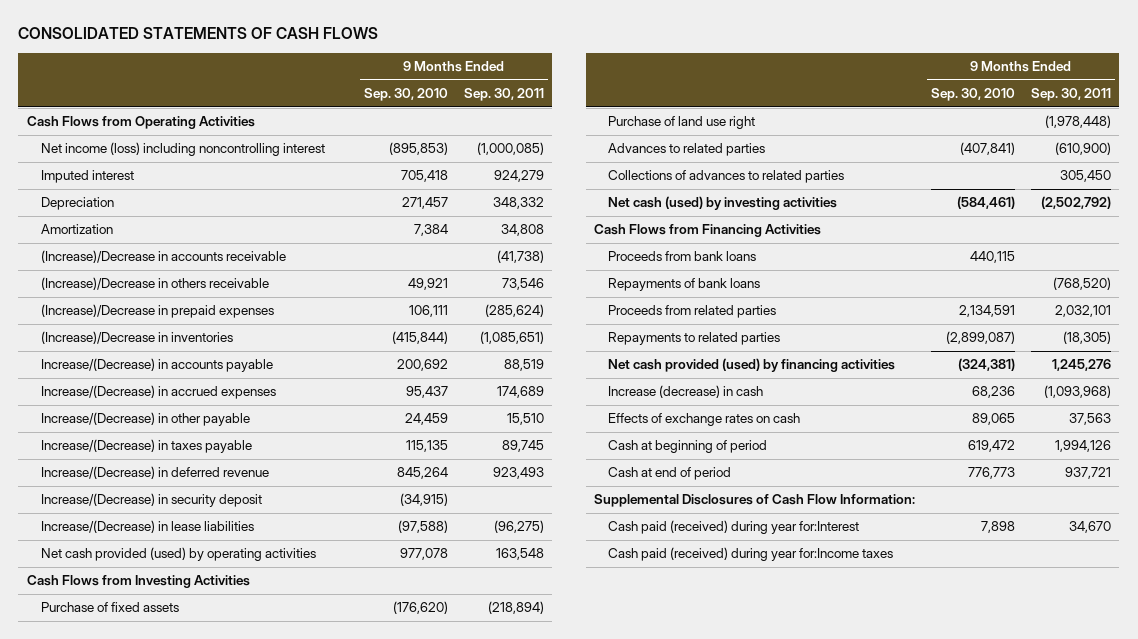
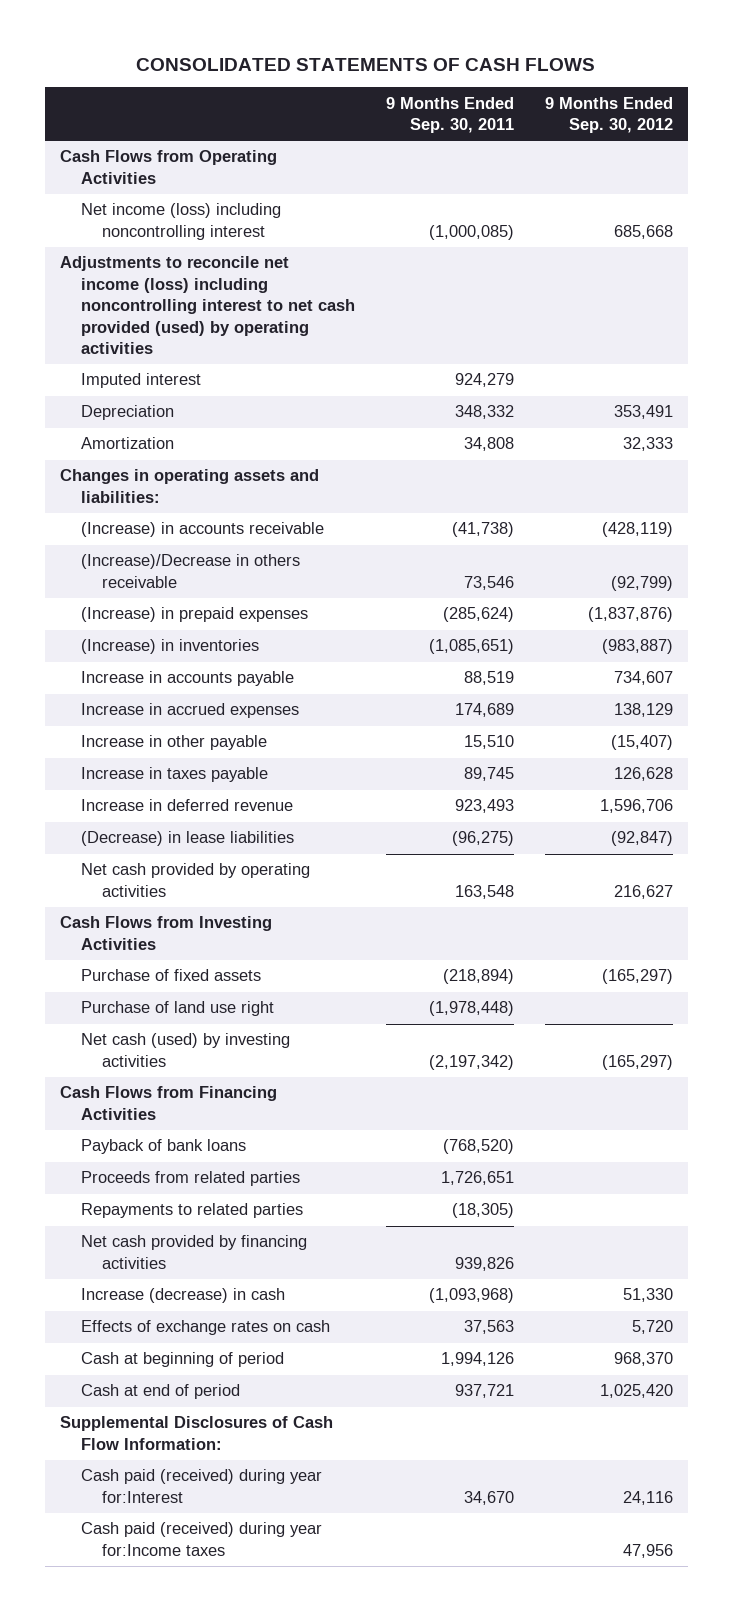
[363,88,448,102] Sep. 30, 2010 -> none
none -> [544,96,673,134] 9 Months Ended Sep. 30, 2012
none -> [60,256,356,355] Adjustments to reconcile net income (loss) including noncontrolling interest to net cash provided (used) by operating activities
none -> [60,469,320,503] Changes in operating assets and liabilities:
[41,250,287,264] (Increase)/Decrease in accounts receivable -> [81,522,325,538] (Increase) in accounts receivable
[41,493,263,508] Increase/(Decrease) in security deposit -> none
[41,304,275,319] (Increase)/Decrease in prepaid expenses -> [81,607,309,623] (Increase) in prepaid expenses
[41,331,234,345] (Increase)/Decrease in inventories -> [81,639,260,655] (Increase) in inventories
[41,358,274,373] Increase/(Decrease) in accounts payable -> [81,671,295,687] Increase in accounts payable
[41,385,277,400] Increase/(Decrease) in accrued expenses -> [81,703,300,719] Increase in accrued expenses
[41,412,251,427] Increase/(Decrease) in other payable -> [81,735,268,751] Increase in other payable
[41,439,253,454] Increase/(Decrease) in taxes payable -> [81,767,269,783] Increase in taxes payable
[41,466,270,480] Increase/(Decrease) in deferred revenue -> [81,799,294,812] Increase in deferred revenue
[41,520,255,534] Increase/(Decrease) in lease liabilities -> [81,831,295,847] (Decrease) in lease liabilities
[41,547,317,562] Net cash provided (used) by operating activities -> [81,863,311,897] Net cash provided by operating activities
[608,143,766,157] Advances to related parties -> none
[608,170,845,184] Collections of advances to related parties -> none
[1041,196,1112,210] (2,502,792) -> [429,1054,515,1070] (2,197,342)
[608,251,757,262] Proceeds from bank loans -> none
[608,278,761,292] Repayments of bank loans -> [81,1139,247,1155] Payback of bank loans
[1055,305,1112,318] 2,032,101 -> [441,1171,515,1186] 1,726,651
[608,358,896,373] Net cash provided (used) by financing activities -> [81,1235,308,1269] Net cash provided by financing activities
[1052,359,1112,372] 1,245,276 -> [455,1256,515,1271] 939,826

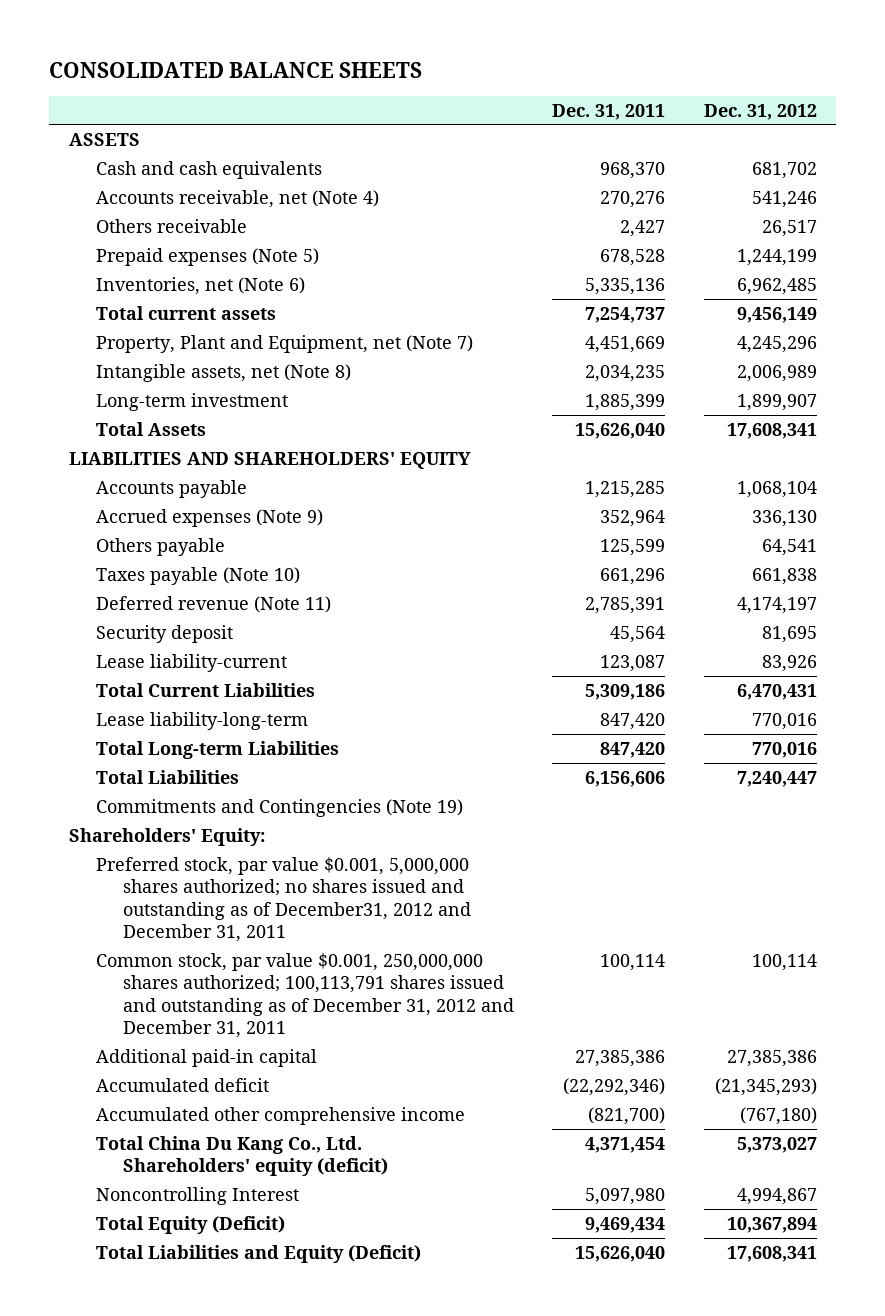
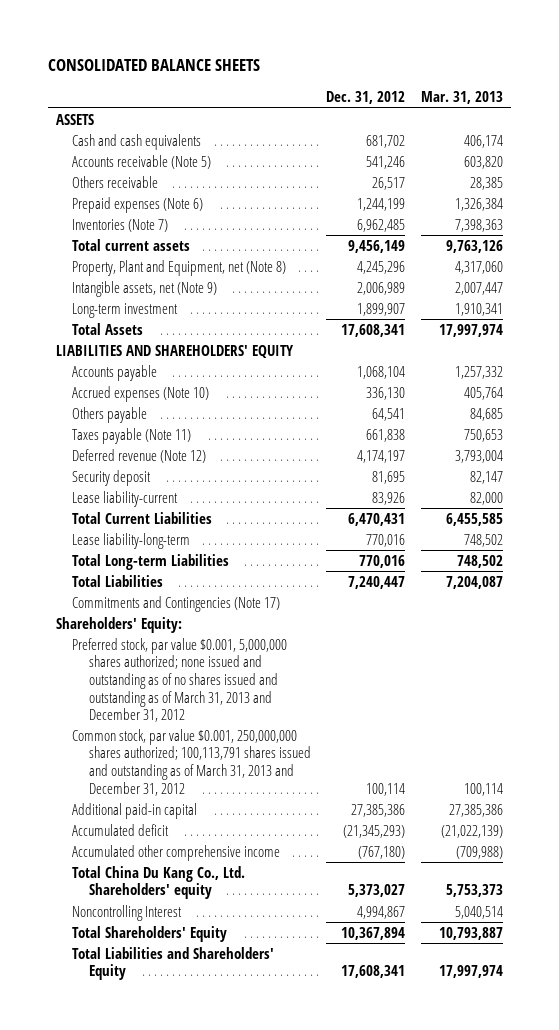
[552,103,666,120] Dec. 31, 2011 -> none
none -> [421,91,504,105] Mar. 31, 2013
[95,189,379,208] Accounts receivable, net (Note 4) -> [72,154,212,169] Accounts receivable (Note 5)
[95,247,319,266] Prepaid expenses (Note 5) -> [72,196,204,213] Prepaid expenses (Note 6)
[95,276,305,295] Inventories, net (Note 6) -> [72,218,169,232] Inventories (Note 7)
[95,334,473,353] Property, Plant and Equipment, net (Note 7) -> [72,259,287,276] Property, Plant and Equipment, net (Note 8)
[95,363,351,382] Intangible assets, net (Note 8) -> [72,280,218,297] Intangible assets, net (Note 9)
[95,508,323,527] Accrued expenses (Note 9) -> [72,385,210,402] Accrued expenses (Note 10)
[95,566,300,585] Taxes payable (Note 10) -> [72,427,192,444] Taxes payable (Note 11)
[95,595,331,613] Deferred revenue (Note 11) -> [72,448,207,463] Deferred revenue (Note 12)
[95,798,463,817] Commitments and Contingencies (Note 19) -> [72,595,281,612] Commitments and Contingencies (Note 17)
[95,856,471,943] Preferred stock, par value $0.001, 5,000,000 shares authorized; no shares issued and outstanding as of December31, 2012 and December 31, 2011 -> [72,637,288,723] Preferred stock, par value $0.001, 5,000,000 shares authorized; none issued and outstanding as of no shares issued and outstanding as of March 31, 2013 and December 31, 2012
[95,952,514,1039] Common stock, par value $0.001, 250,000,000 shares authorized; 100,113,791 shares issued and outstanding as of December 31, 2012 and December 31, 2011 -> [72,728,311,796] Common stock, par value $0.001, 250,000,000 shares authorized; 100,113,791 shares issued and outstanding as of March 31, 2013 and December 31, 2012
[95,1135,388,1177] Total China Du Kang Co., Ltd. Shareholders' equity (deficit) -> [72,865,246,900] Total China Du Kang Co., Ltd. Shareholders' equity
[95,1215,285,1234] Total Equity (Deficit) -> [72,925,228,942] Total Shareholders' Equity
[95,1244,421,1263] Total Liabilities and Equity (Deficit) -> [72,946,275,981] Total Liabilities and Shareholders' Equity

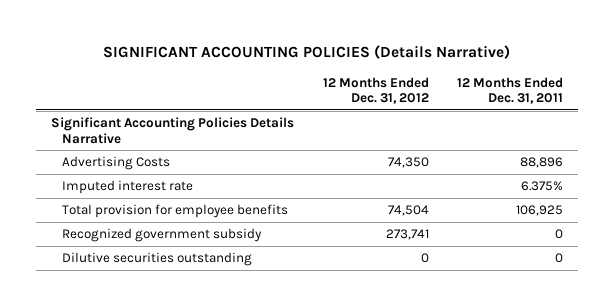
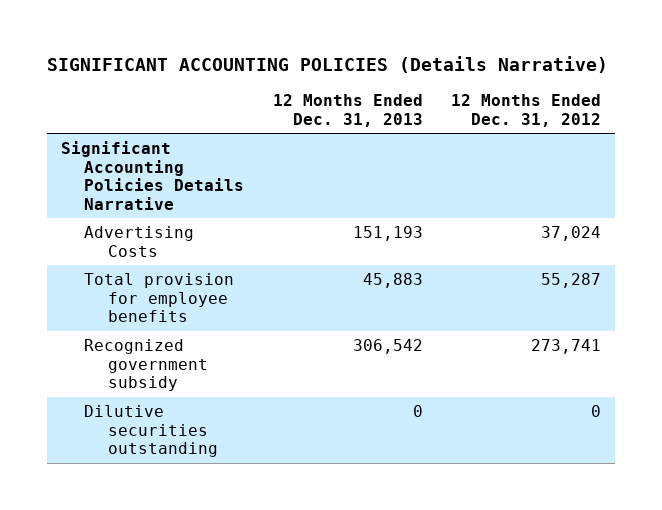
[457,76,564,105] 12 Months Ended Dec. 31, 2011 -> none
none -> [272,94,423,127] 12 Months Ended Dec. 31, 2013
[62,180,194,195] Imputed interest rate -> none
[387,157,429,169] 74,350 -> [541,226,602,242] 37,024
[387,205,429,217] 74,504 -> [541,273,602,289] 55,287

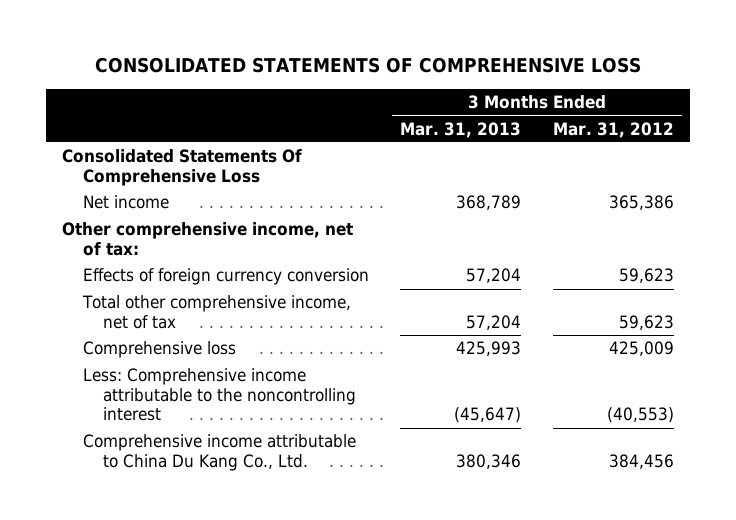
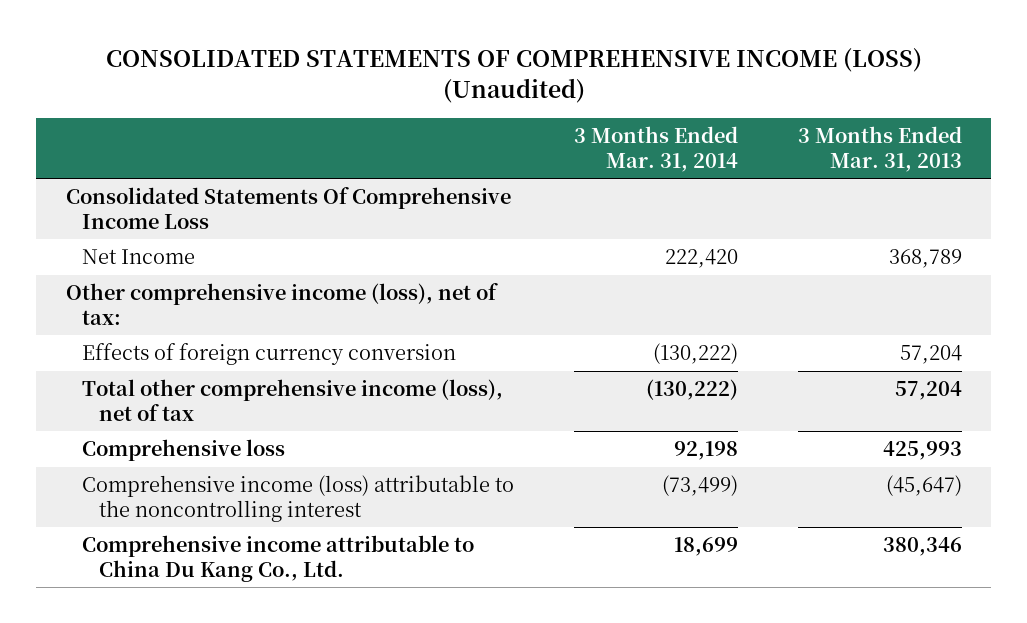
[95,57,642,74] CONSOLIDATED STATEMENTS OF COMPREHENSIVE LOSS -> [105,48,922,104] CONSOLIDATED STATEMENTS OF COMPREHENSIVE INCOME (LOSS) (Unaudited)
[553,121,675,138] Mar. 31, 2012 -> none
none -> [573,126,738,172] 3 Months Ended Mar. 31, 2014
[62,149,303,186] Consolidated Statements Of Comprehensive Loss -> [65,187,511,229] Consolidated Statements Of Comprehensive Income Loss
[82,195,169,210] Net income -> [82,249,196,265] Net Income
[62,222,354,256] Other comprehensive income, net of tax: -> [65,283,498,325] Other comprehensive income (loss), net of tax:
[81,295,351,329] Total other comprehensive income, net of tax -> [82,379,504,421] Total other comprehensive income (loss), net of tax
[82,368,356,422] Less: Comprehensive income attributable to the noncontrolling interest -> [82,475,515,522] Comprehensive income (loss) attributable to the noncontrolling interest

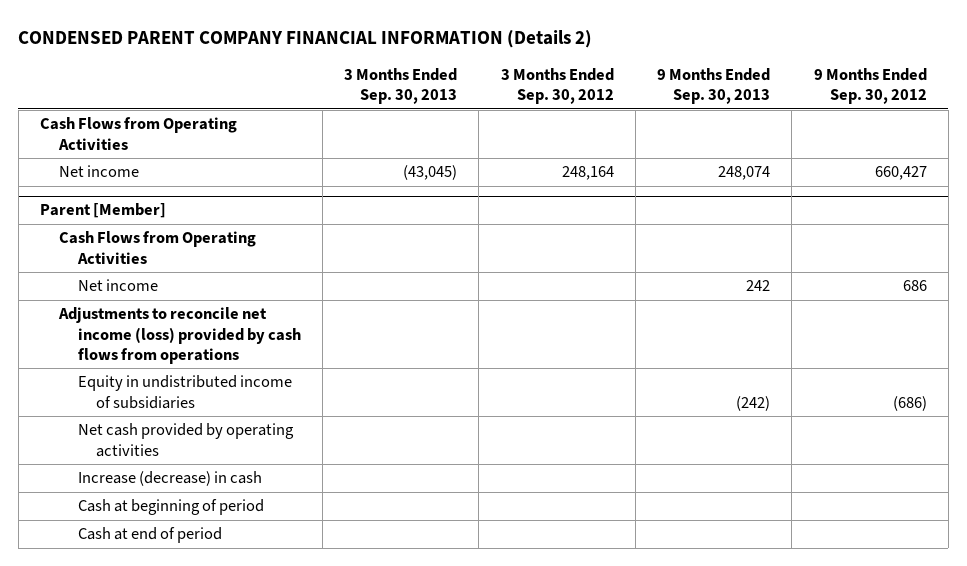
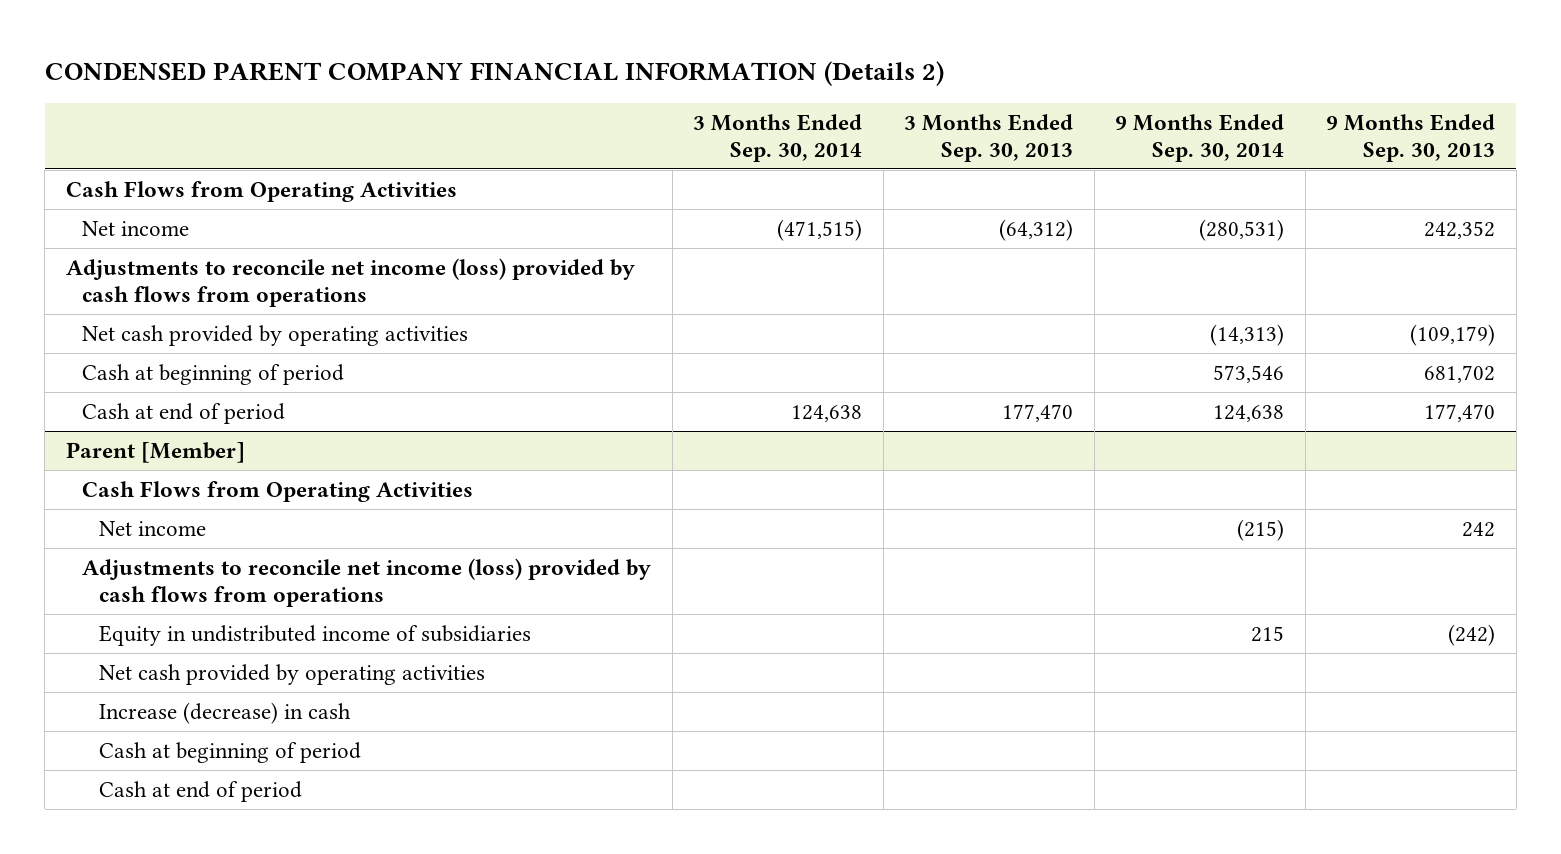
[500,68,614,105] 3 Months Ended Sep. 30, 2012 -> none
[813,68,927,105] 9 Months Ended Sep. 30, 2012 -> none
none -> [693,114,863,162] 3 Months Ended Sep. 30, 2014
none -> [1115,114,1285,162] 9 Months Ended Sep. 30, 2014
[403,165,458,181] (43,045) -> [999,218,1074,241] (64,312)
[718,166,771,181] 248,074 -> [1424,220,1496,239] 242,352
none -> [65,257,635,307] Adjustments to reconcile net income (loss) provided by cash flows from operations
none -> [82,324,469,346] Net cash provided by operating activities
none -> [82,363,345,385] Cash at beginning of period
none -> [82,402,286,424] Cash at end of period

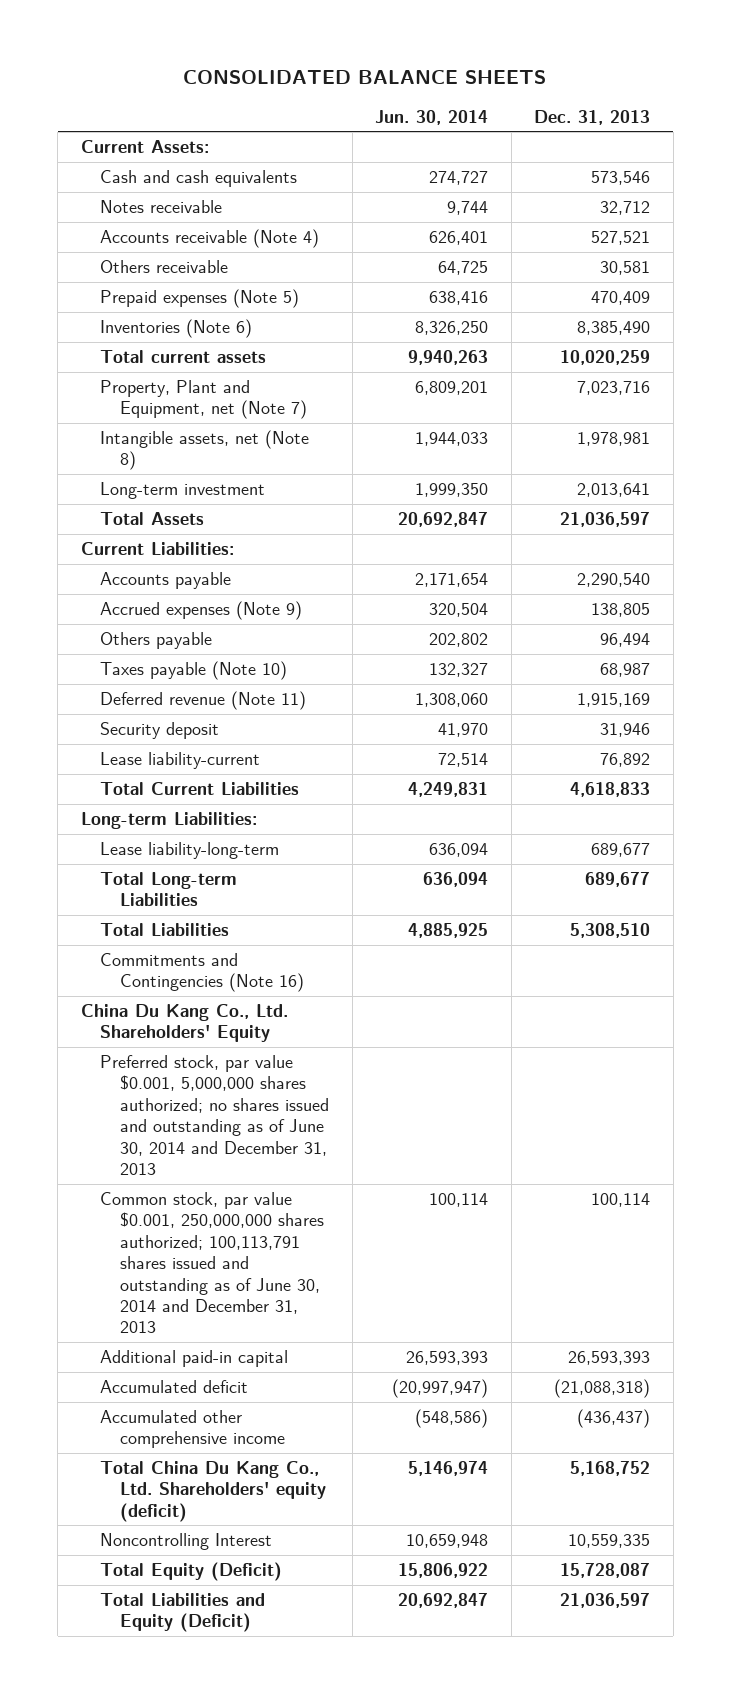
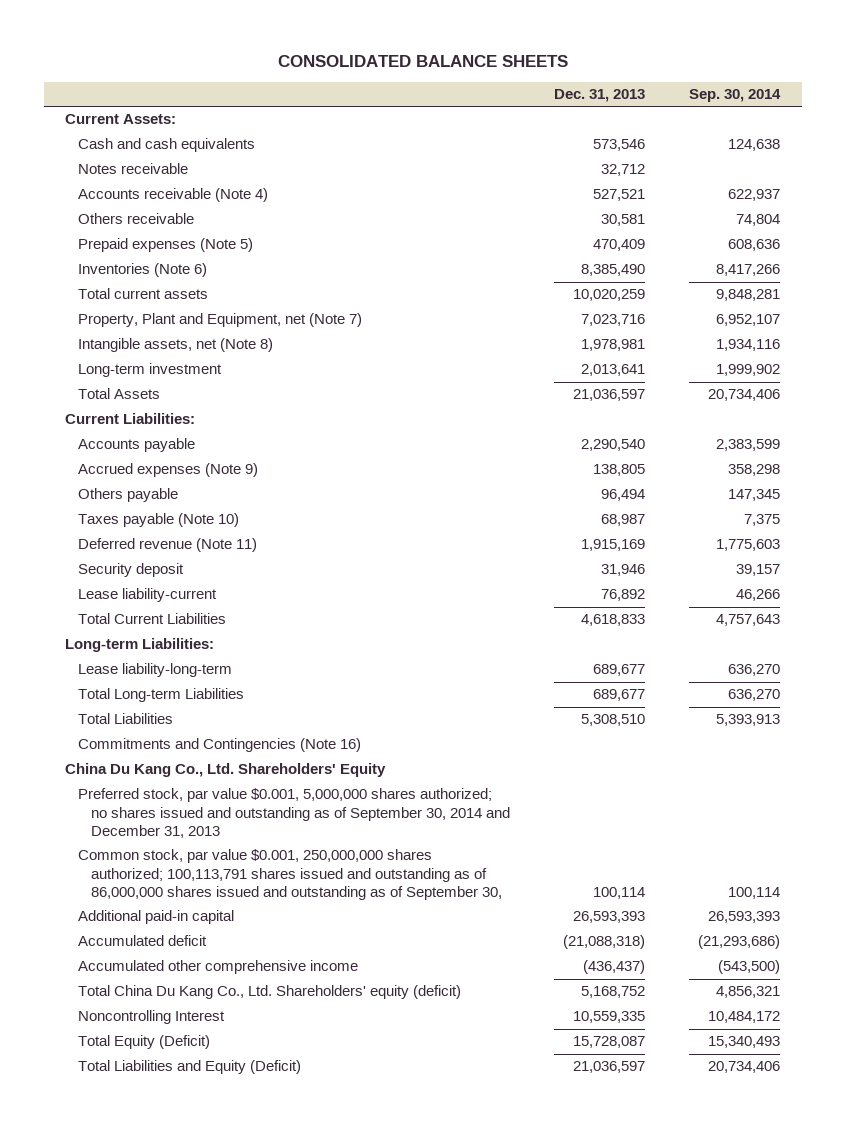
[375,109,489,125] Jun. 30, 2014 -> none
none -> [688,89,781,103] Sep. 30, 2014
[100,1054,330,1175] Preferred stock, par value $0.001, 5,000,000 shares authorized; no shares issued and outstanding as of June 30, 2014 and December 31, 2013 -> [78,788,511,838] Preferred stock, par value $0.001, 5,000,000 shares authorized; no shares issued and outstanding as of September 30, 2014 and December 31, 2013
[100,1191,325,1334] Common stock, par value $0.001, 250,000,000 shares authorized; 100,113,791 shares issued and outstanding as of June 30, 2014 and December 31, 2013 -> [78,849,503,900] Common stock, par value $0.001, 250,000,000 shares authorized; 100,113,791 shares issued and outstanding as of 86,000,000 shares issued and outstanding as of September 30,

